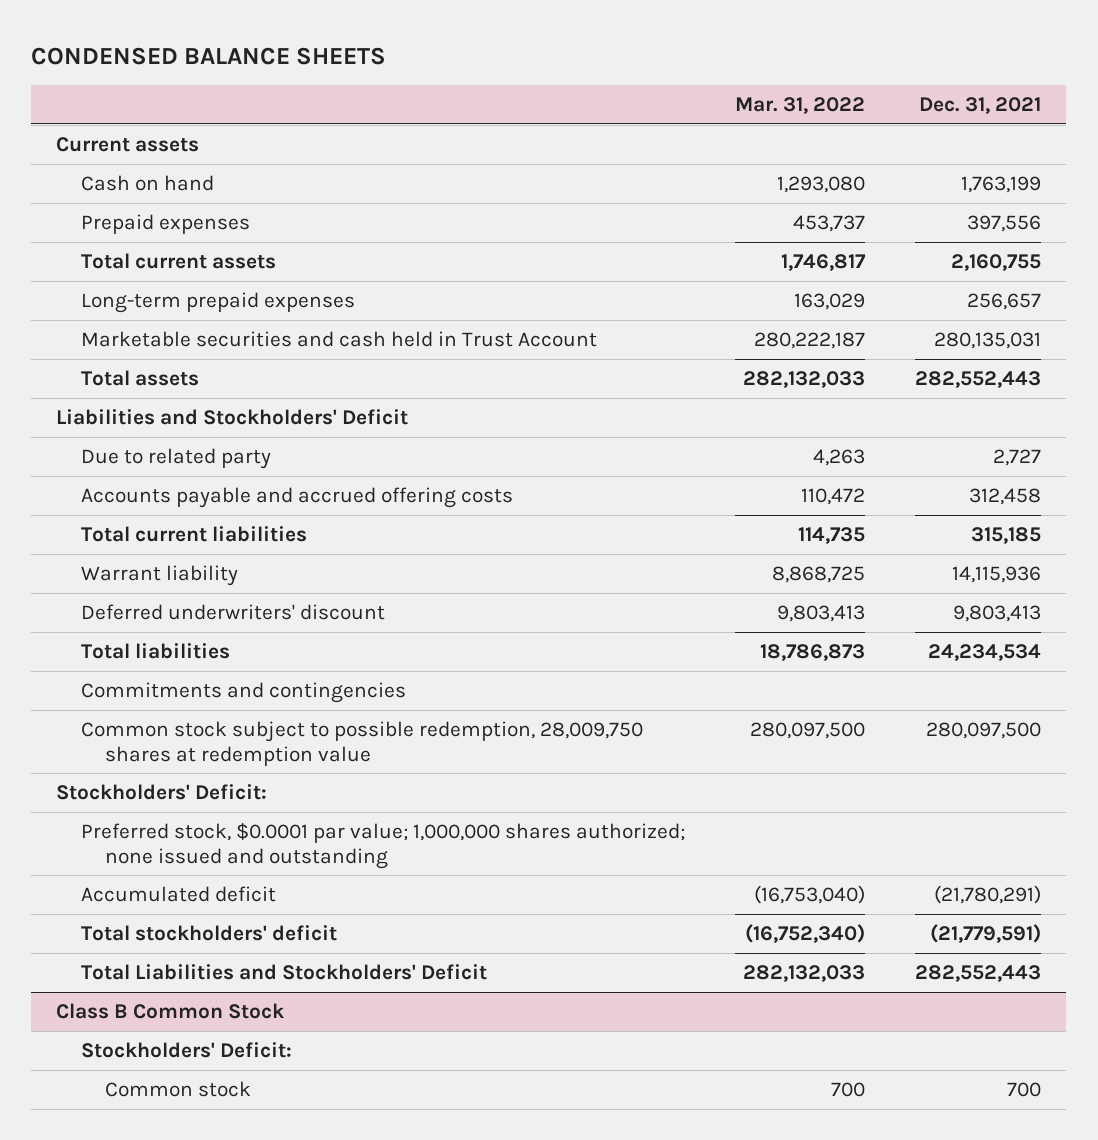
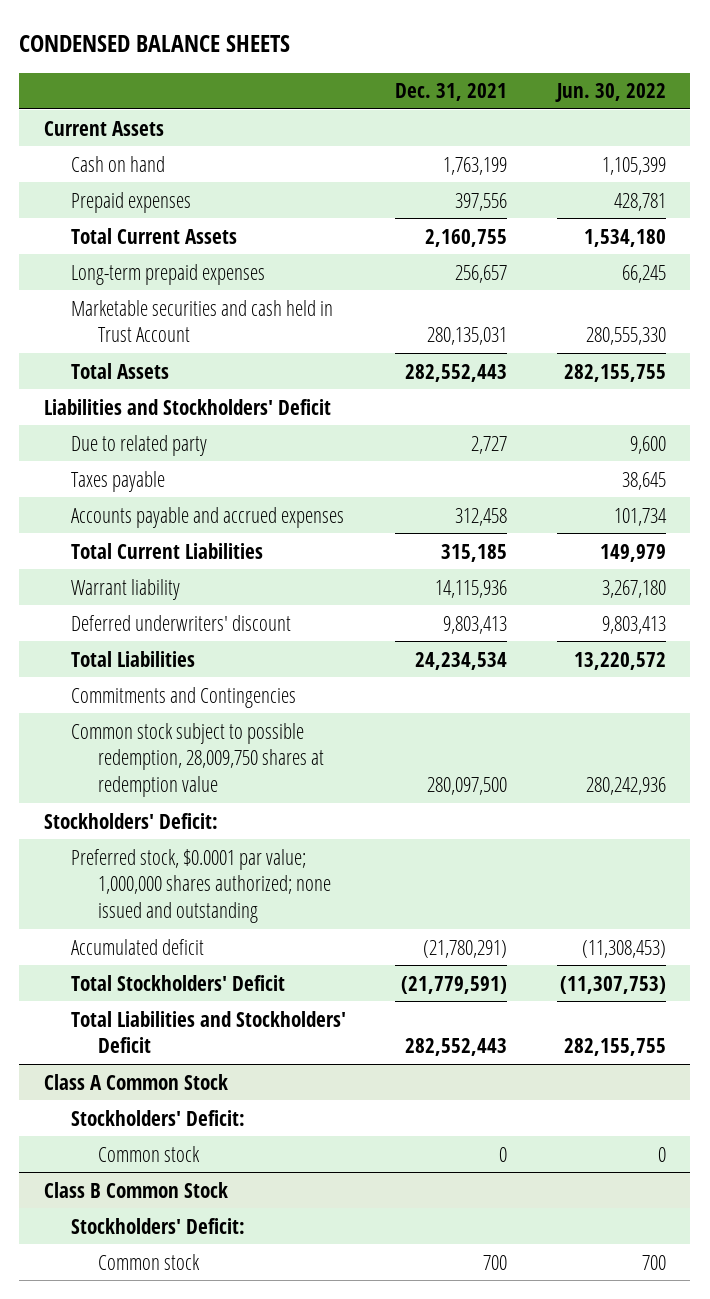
[735,97,866,115] Mar. 31, 2022 -> none
none -> [554,83,666,103] Jun. 30, 2022
[56,136,200,152] Current assets -> [43,120,164,136] Current Assets
[80,252,276,269] Total current assets -> [70,227,237,244] Total Current Assets
[80,369,199,386] Total assets -> [70,362,169,379] Total Assets
none -> [70,470,165,492] Taxes payable
[80,486,513,508] Accounts payable and accrued offering costs -> [70,506,344,528] Accounts payable and accrued expenses
[80,525,307,542] Total current liabilities -> [70,542,263,559] Total Current Liabilities
[80,642,230,659] Total liabilities -> [70,650,195,667] Total Liabilities
[80,681,406,703] Commitments and contingencies -> [70,686,296,708] Commitments and Contingencies
[80,924,337,941] Total stockholders' deficit -> [70,974,285,991] Total Stockholders' Deficit
none -> [43,1073,228,1090] Class A Common Stock
none -> [70,1109,245,1126] Stockholders' Deficit:
none -> [97,1145,200,1162] Common stock

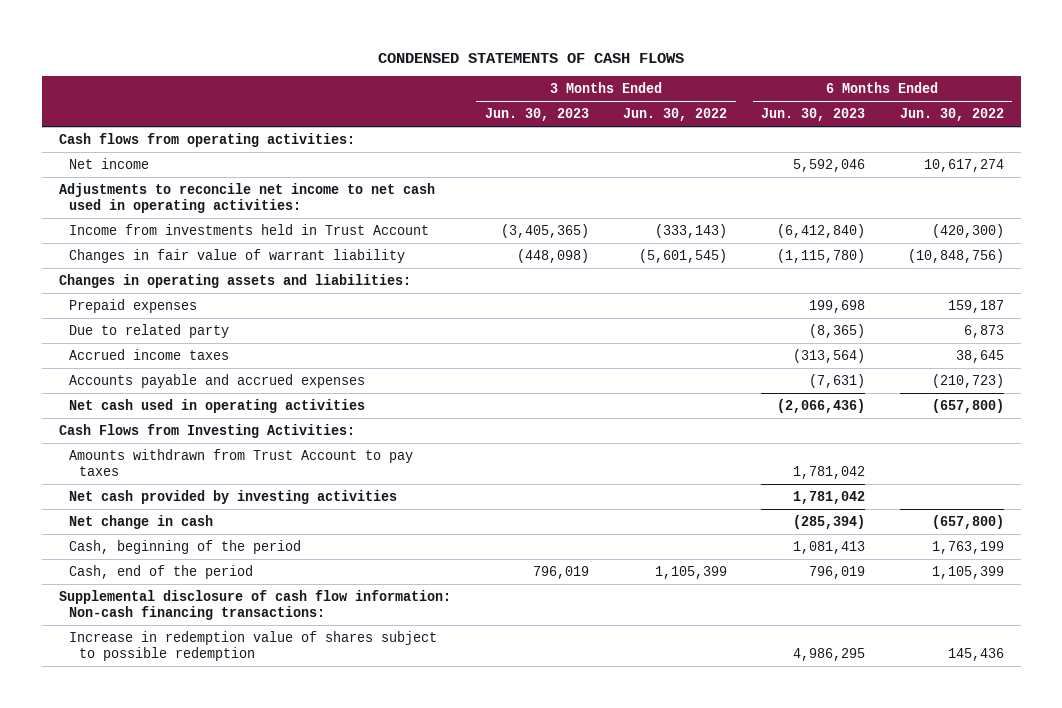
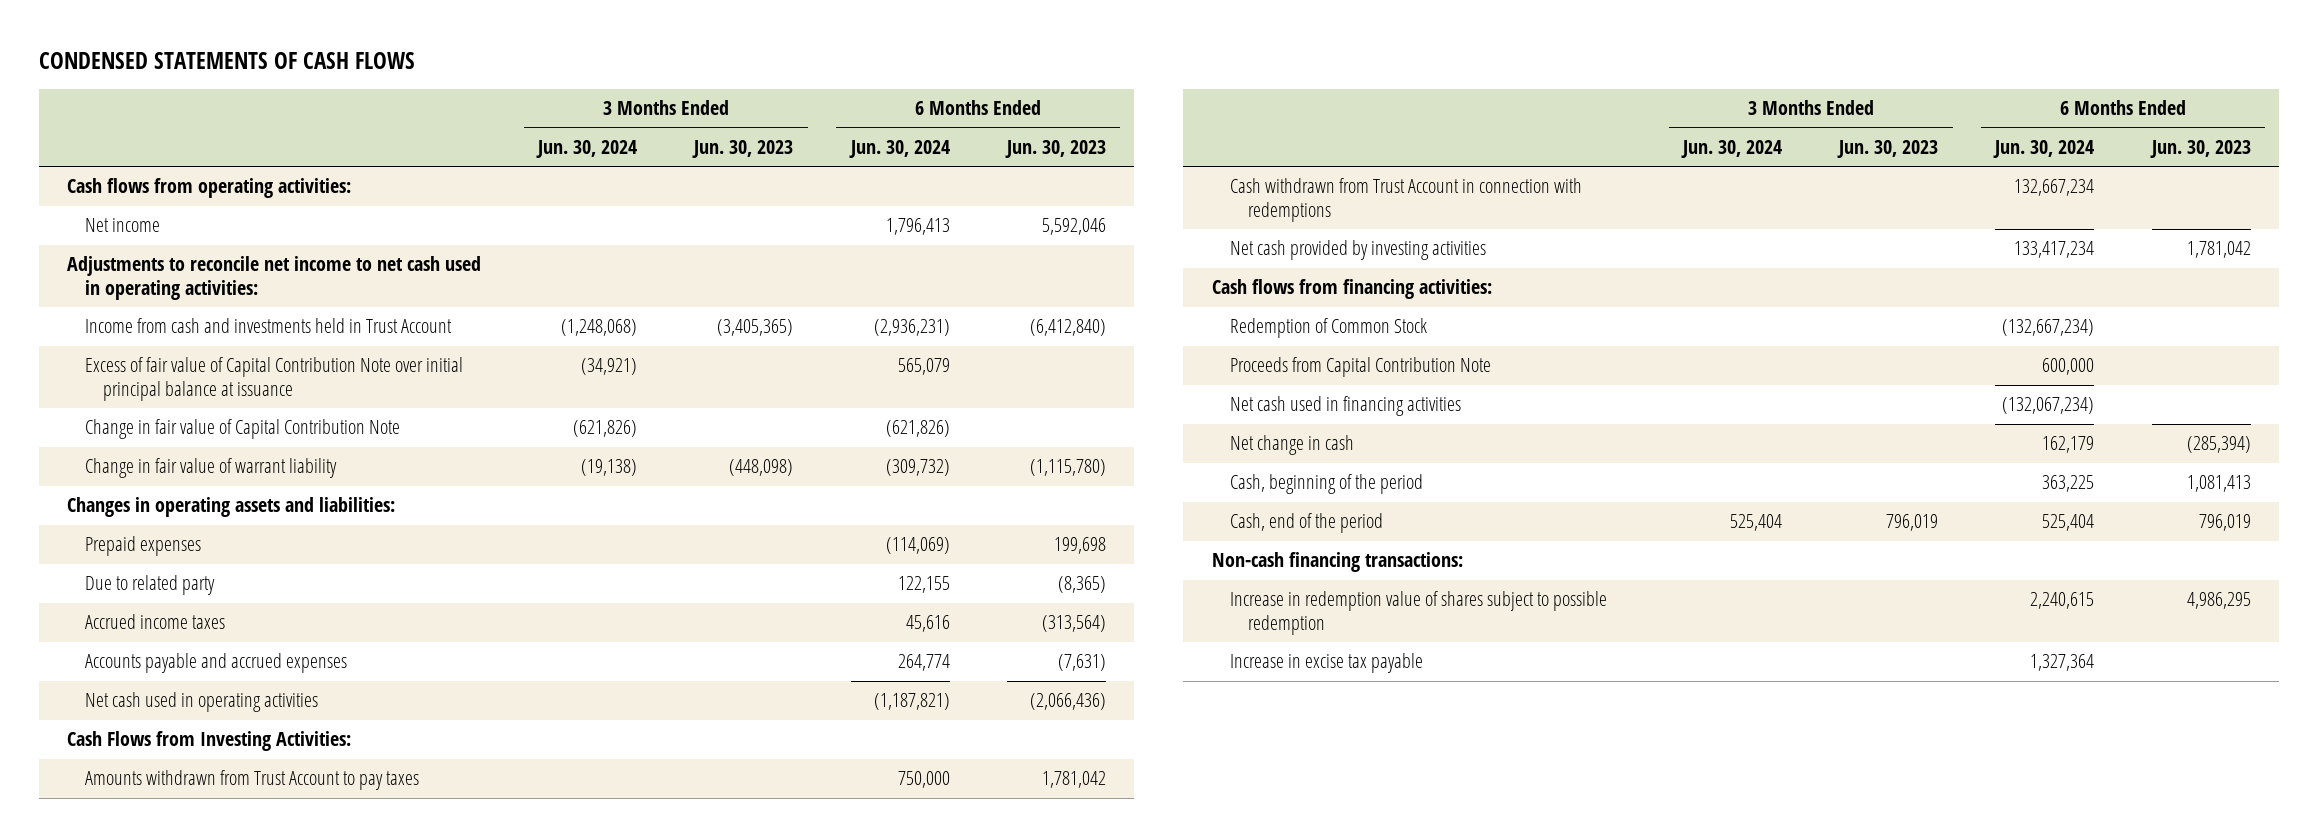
[623,108,728,122] Jun. 30, 2022 -> none
[899,108,1004,122] Jun. 30, 2022 -> none
none -> [536,139,638,158] Jun. 30, 2024
none -> [848,139,950,158] Jun. 30, 2024
[69,224,430,236] Income from investments held in Trust Account -> [84,318,452,334] Income from cash and investments held in Trust Account
none -> [84,357,463,401] Excess of fair value of Capital Contribution Note over initial principal balance at issuance
none -> [84,419,400,440] Change in fair value of Capital Contribution Note
[69,249,406,264] Changes in fair value of warrant liability -> [84,458,337,479] Change in fair value of warrant liability
none -> [1229,178,1582,222] Cash withdrawn from Trust Account in connection with redemptions
none -> [1212,279,1493,300] Cash flows from financing activities:
none -> [1229,318,1427,339] Redemption of Common Stock
none -> [1229,357,1491,378] Proceeds from Capital Contribution Note
none -> [1229,396,1461,417] Net cash used in financing activities
[58,590,451,621] Supplemental disclosure of cash flow information: Non-cash financing transactions: -> none
none -> [1212,552,1464,573] Non-cash financing transactions:
none -> [1229,653,1423,674] Increase in excise tax payable

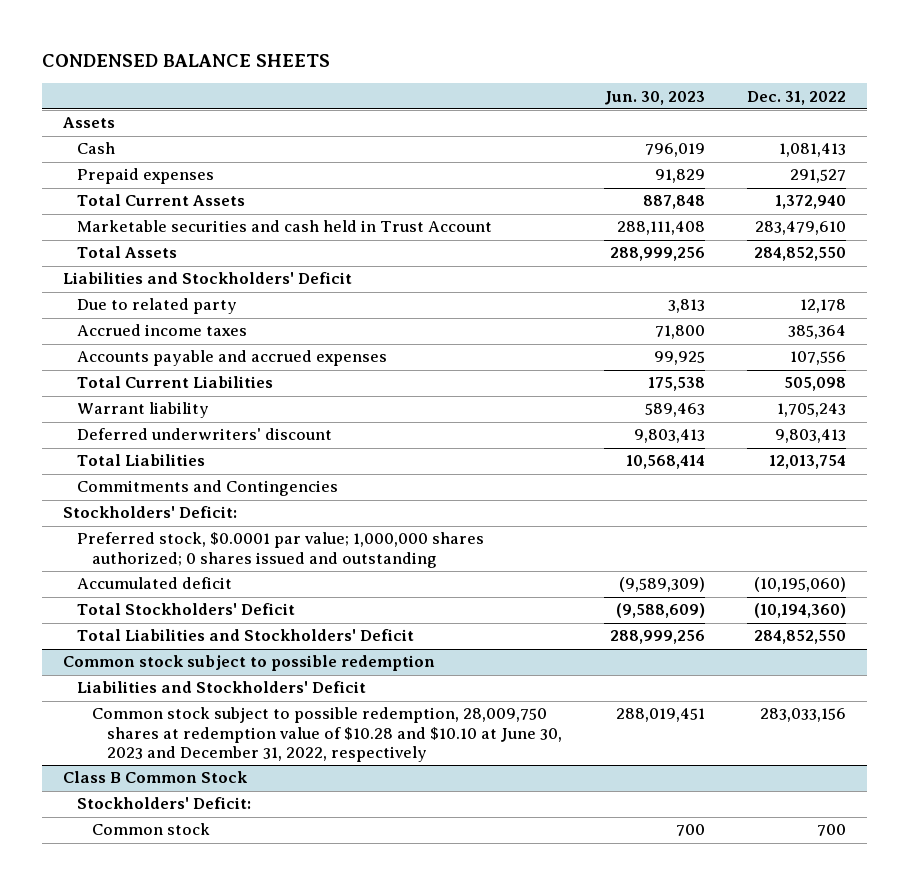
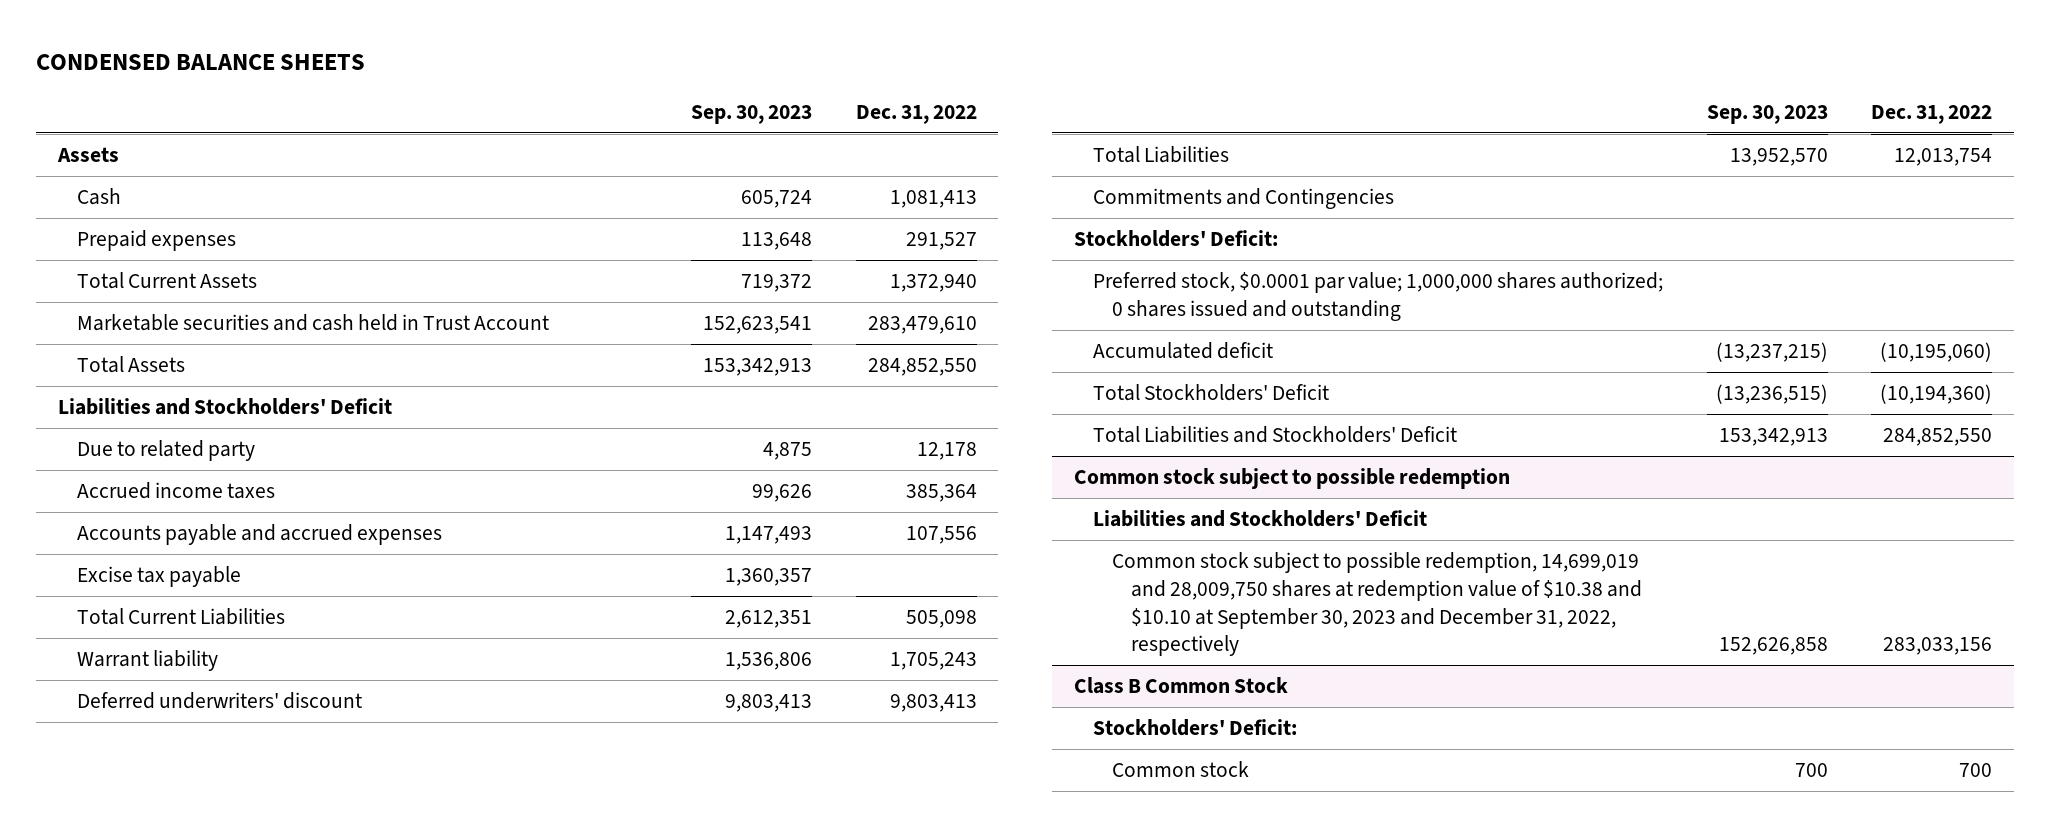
[603,90,705,105] Jun. 30, 2023 -> none
none -> [690,105,812,125] Sep. 30, 2023
none -> [77,565,242,587] Excise tax payable
[91,707,562,762] Common stock subject to possible redemption, 28,009,750 shares at redemption value of $10.28 and $10.10 at June 30, 2023 and December 31, 2022, respectively -> [1112,551,1643,657] Common stock subject to possible redemption, 14,699,019 and 28,009,750 shares at redemption value of $10.38 and $10.10 at September 30, 2023 and December 31, 2022, respectively

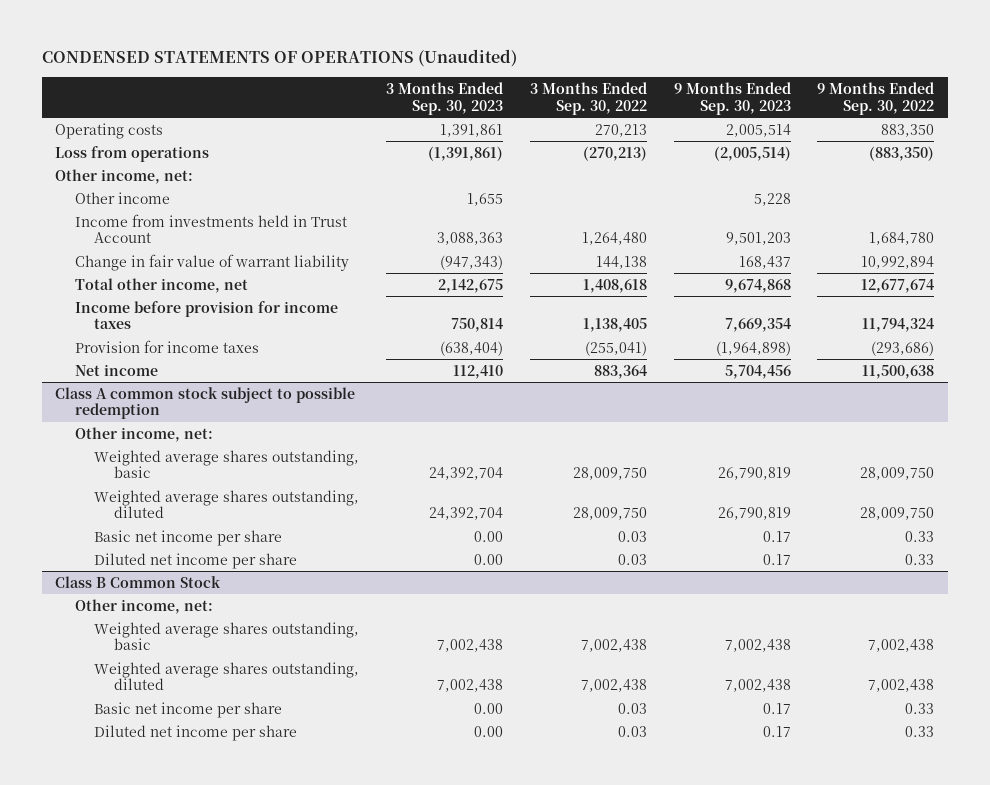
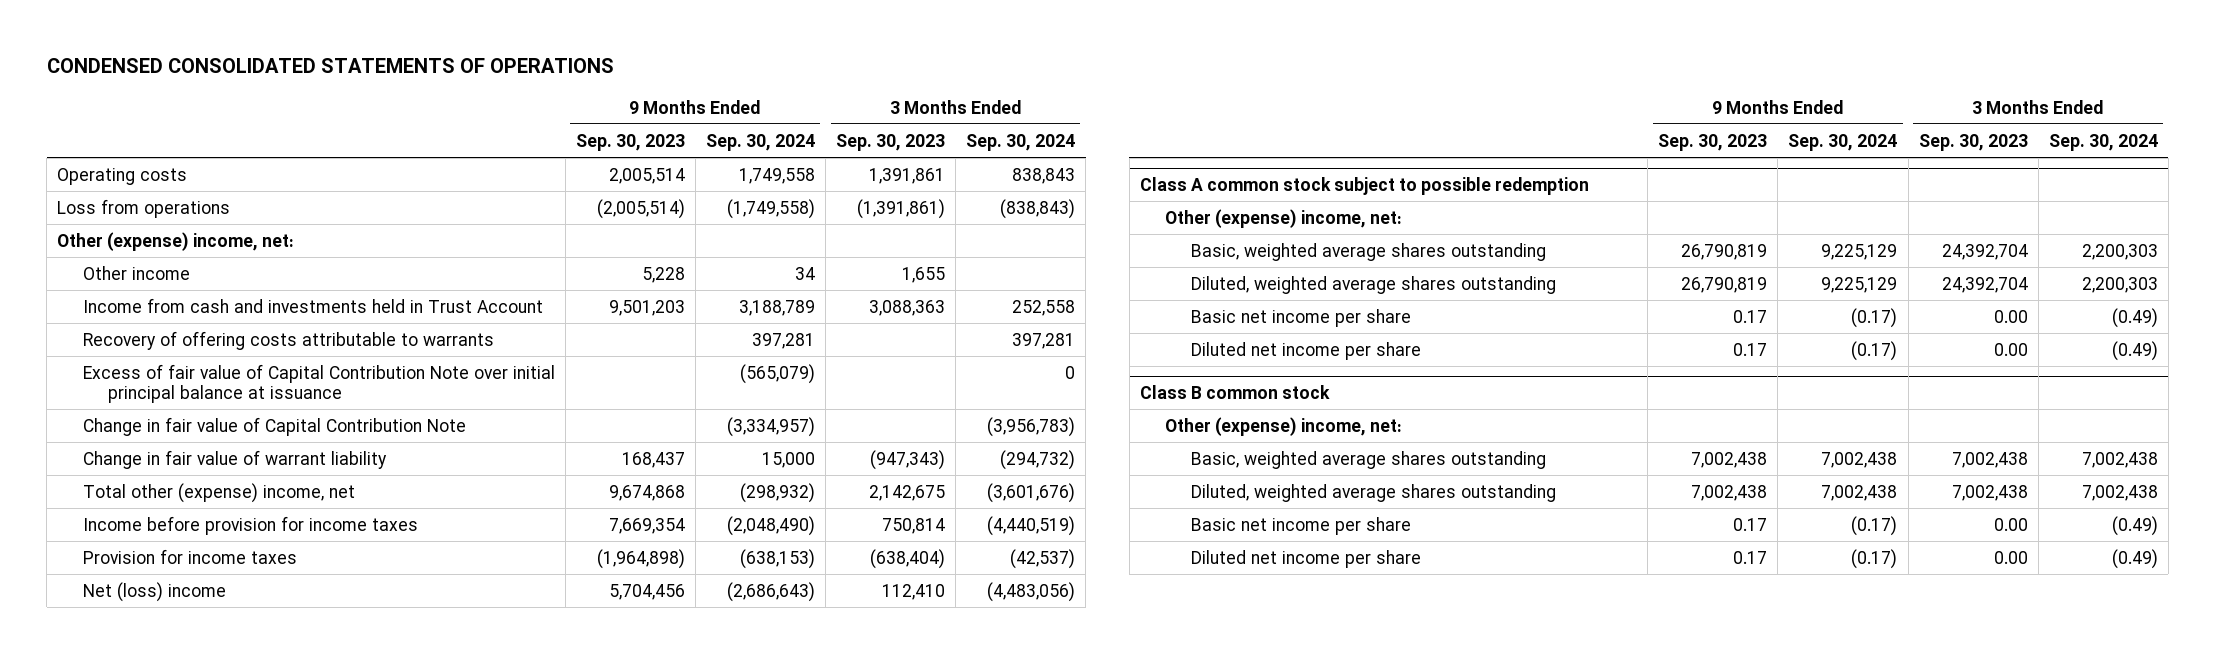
[41,49,517,68] CONDENSED STATEMENTS OF OPERATIONS (Unaudited) -> [46,58,614,74] CONDENSED CONSOLIDATED STATEMENTS OF OPERATIONS
[529,81,647,115] 3 Months Ended Sep. 30, 2022 -> none
[817,81,935,115] 9 Months Ended Sep. 30, 2022 -> none
none -> [705,133,815,151] Sep. 30, 2024
none -> [966,133,1076,151] Sep. 30, 2024
[55,168,194,184] Other income, net: -> [57,231,295,251] Other (expense) income, net:
[74,213,347,244] Income from investments held in Trust Account -> [82,297,543,313] Income from cash and investments held in Trust Account
none -> [82,330,494,350] Recovery of offering costs attributable to warrants
none -> [82,363,555,403] Excess of fair value of Capital Contribution Note over initial principal balance at issuance
none -> [82,416,466,436] Change in fair value of Capital Contribution Note
[74,277,248,293] Total other income, net -> [82,482,355,503] Total other (expense) income, net
[74,363,158,376] Net income -> [82,581,226,602] Net (loss) income
[74,426,213,442] Other income, net: -> [1165,208,1403,228] Other (expense) income, net:
[94,449,360,479] Weighted average shares outstanding, basic -> [1190,242,1546,261] Basic, weighted average shares outstanding
[94,489,360,519] Weighted average shares outstanding, diluted -> [1190,275,1556,294] Diluted, weighted average shares outstanding
[55,575,222,588] Class B Common Stock -> [1139,384,1330,399] Class B common stock
[74,598,213,614] Other income, net: -> [1165,416,1403,436] Other (expense) income, net:
[94,621,360,651] Weighted average shares outstanding, basic -> [1190,450,1546,469] Basic, weighted average shares outstanding
[94,661,360,691] Weighted average shares outstanding, diluted -> [1190,483,1556,502] Diluted, weighted average shares outstanding

